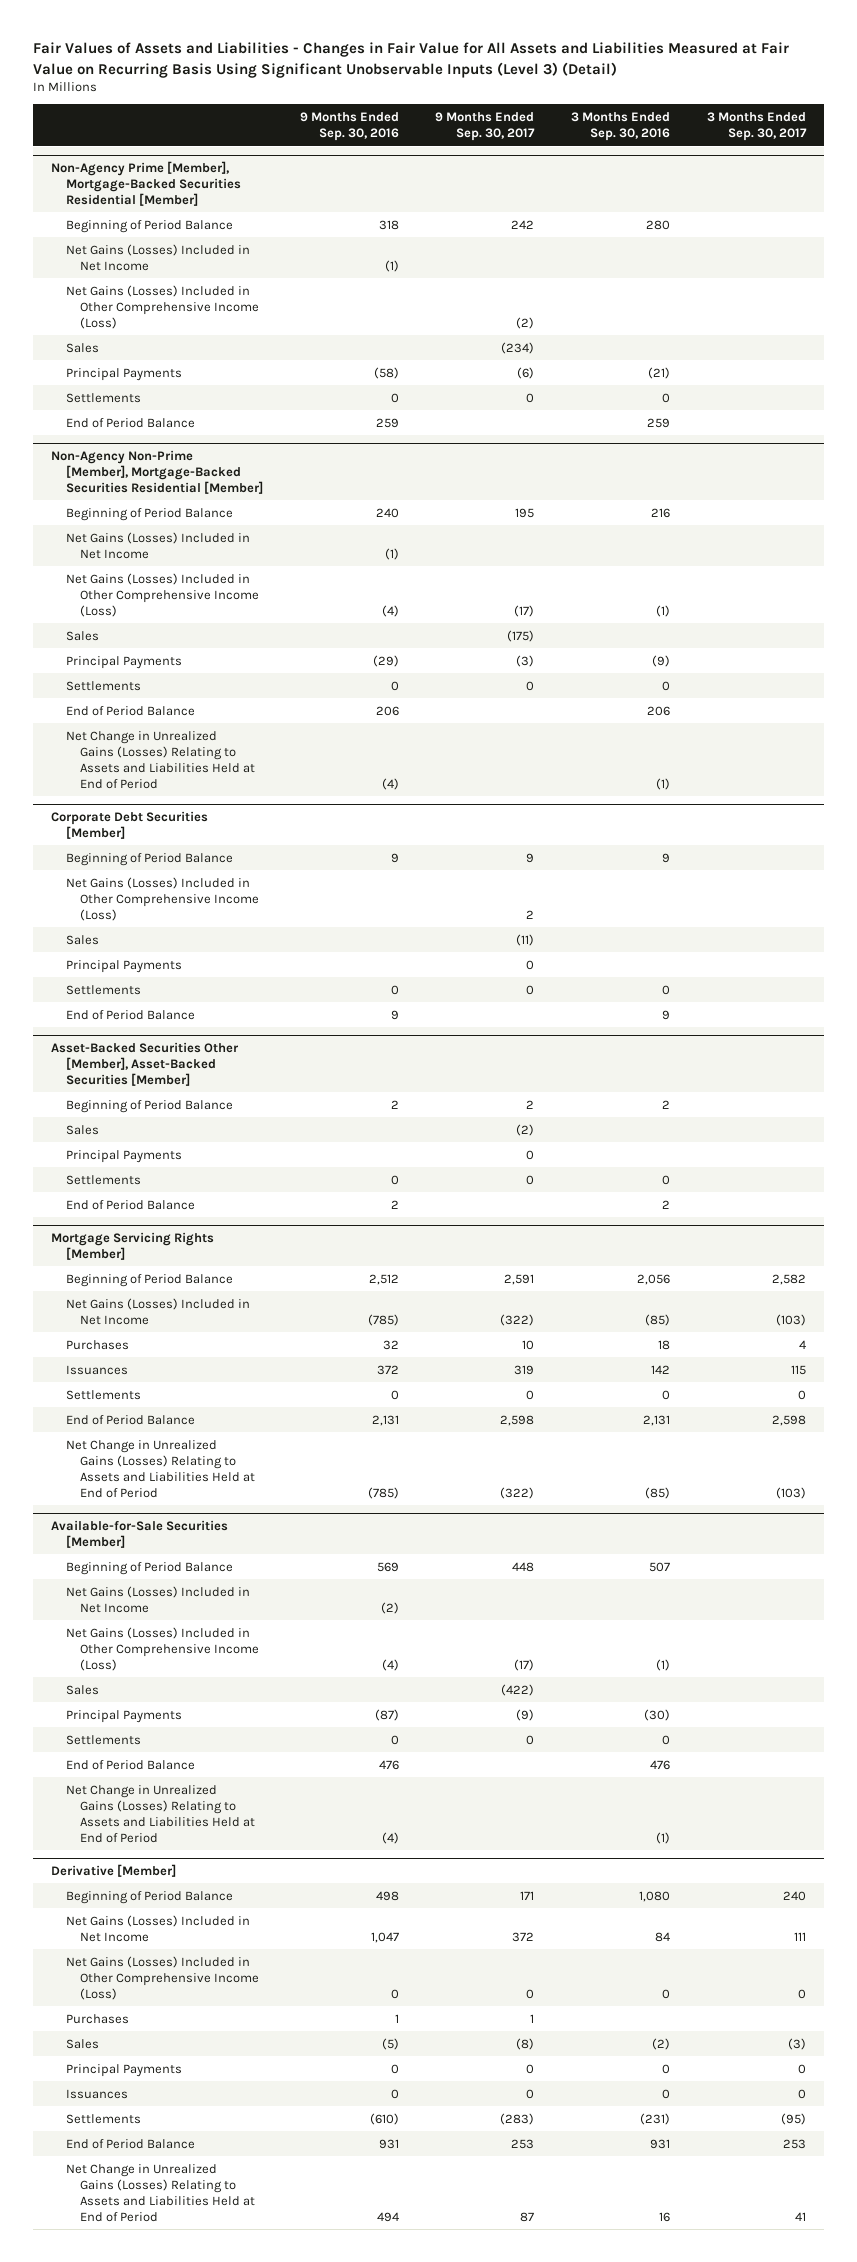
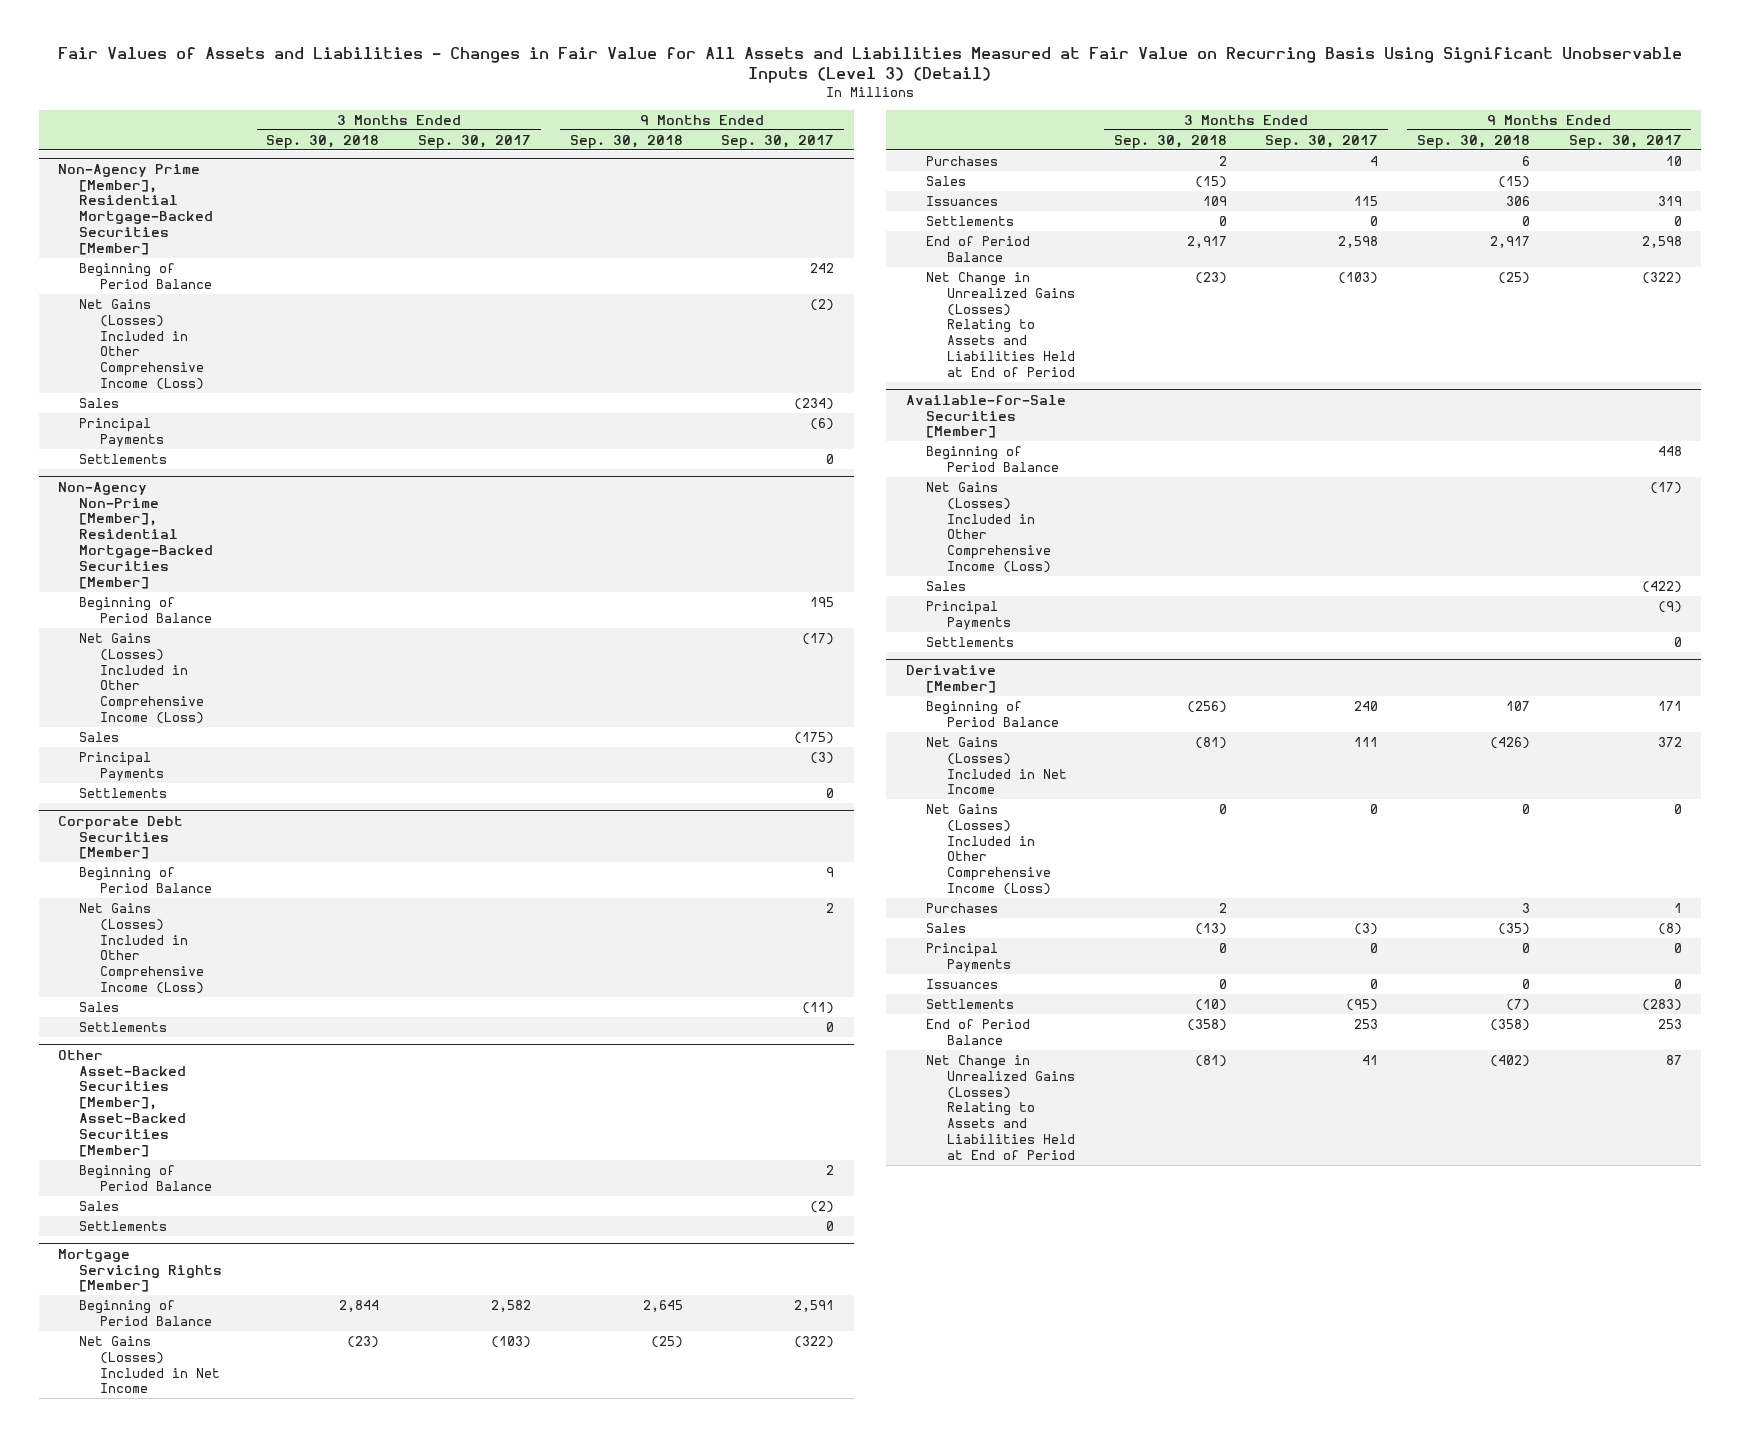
[299,112,399,142] 9 Months Ended Sep. 30, 2016 -> none
[571,112,671,142] 3 Months Ended Sep. 30, 2016 -> none
none -> [266,134,380,149] Sep. 30, 2018
none -> [569,134,683,149] Sep. 30, 2018
[51,160,241,206] Non-Agency Prime [Member], Mortgage-Backed Securities Residential [Member] -> [58,163,213,255] Non-Agency Prime [Member], Residential Mortgage-Backed Securities [Member]
[65,243,250,271] Net Gains (Losses) Included in Net Income -> none
[65,417,195,428] End of Period Balance -> none
[51,449,263,494] Non-Agency Non-Prime [Member], Mortgage-Backed Securities Residential [Member] -> [58,481,213,589] Non-Agency Non-Prime [Member], Residential Mortgage-Backed Securities [Member]
[65,531,250,559] Net Gains (Losses) Included in Net Income -> none
[65,705,195,716] End of Period Balance -> none
[65,730,256,789] Net Change in Unrealized Gains (Losses) Relating to Assets and Liabilities Held at End of Period -> none
[65,959,182,973] Principal Payments -> none
[65,1009,195,1020] End of Period Balance -> none
[51,1041,240,1086] Asset-Backed Securities Other [Member], Asset-Backed Securities [Member] -> [58,1049,186,1157] Other Asset-Backed Securities [Member], Asset-Backed Securities [Member]
[65,1149,182,1163] Principal Payments -> none
[65,1199,195,1210] End of Period Balance -> none
none -> [926,175,967,186] Sales
[65,1585,250,1613] Net Gains (Losses) Included in Net Income -> none
[65,1759,195,1770] End of Period Balance -> none
[65,1784,256,1843] Net Change in Unrealized Gains (Losses) Relating to Assets and Liabilities Held at End of Period -> none

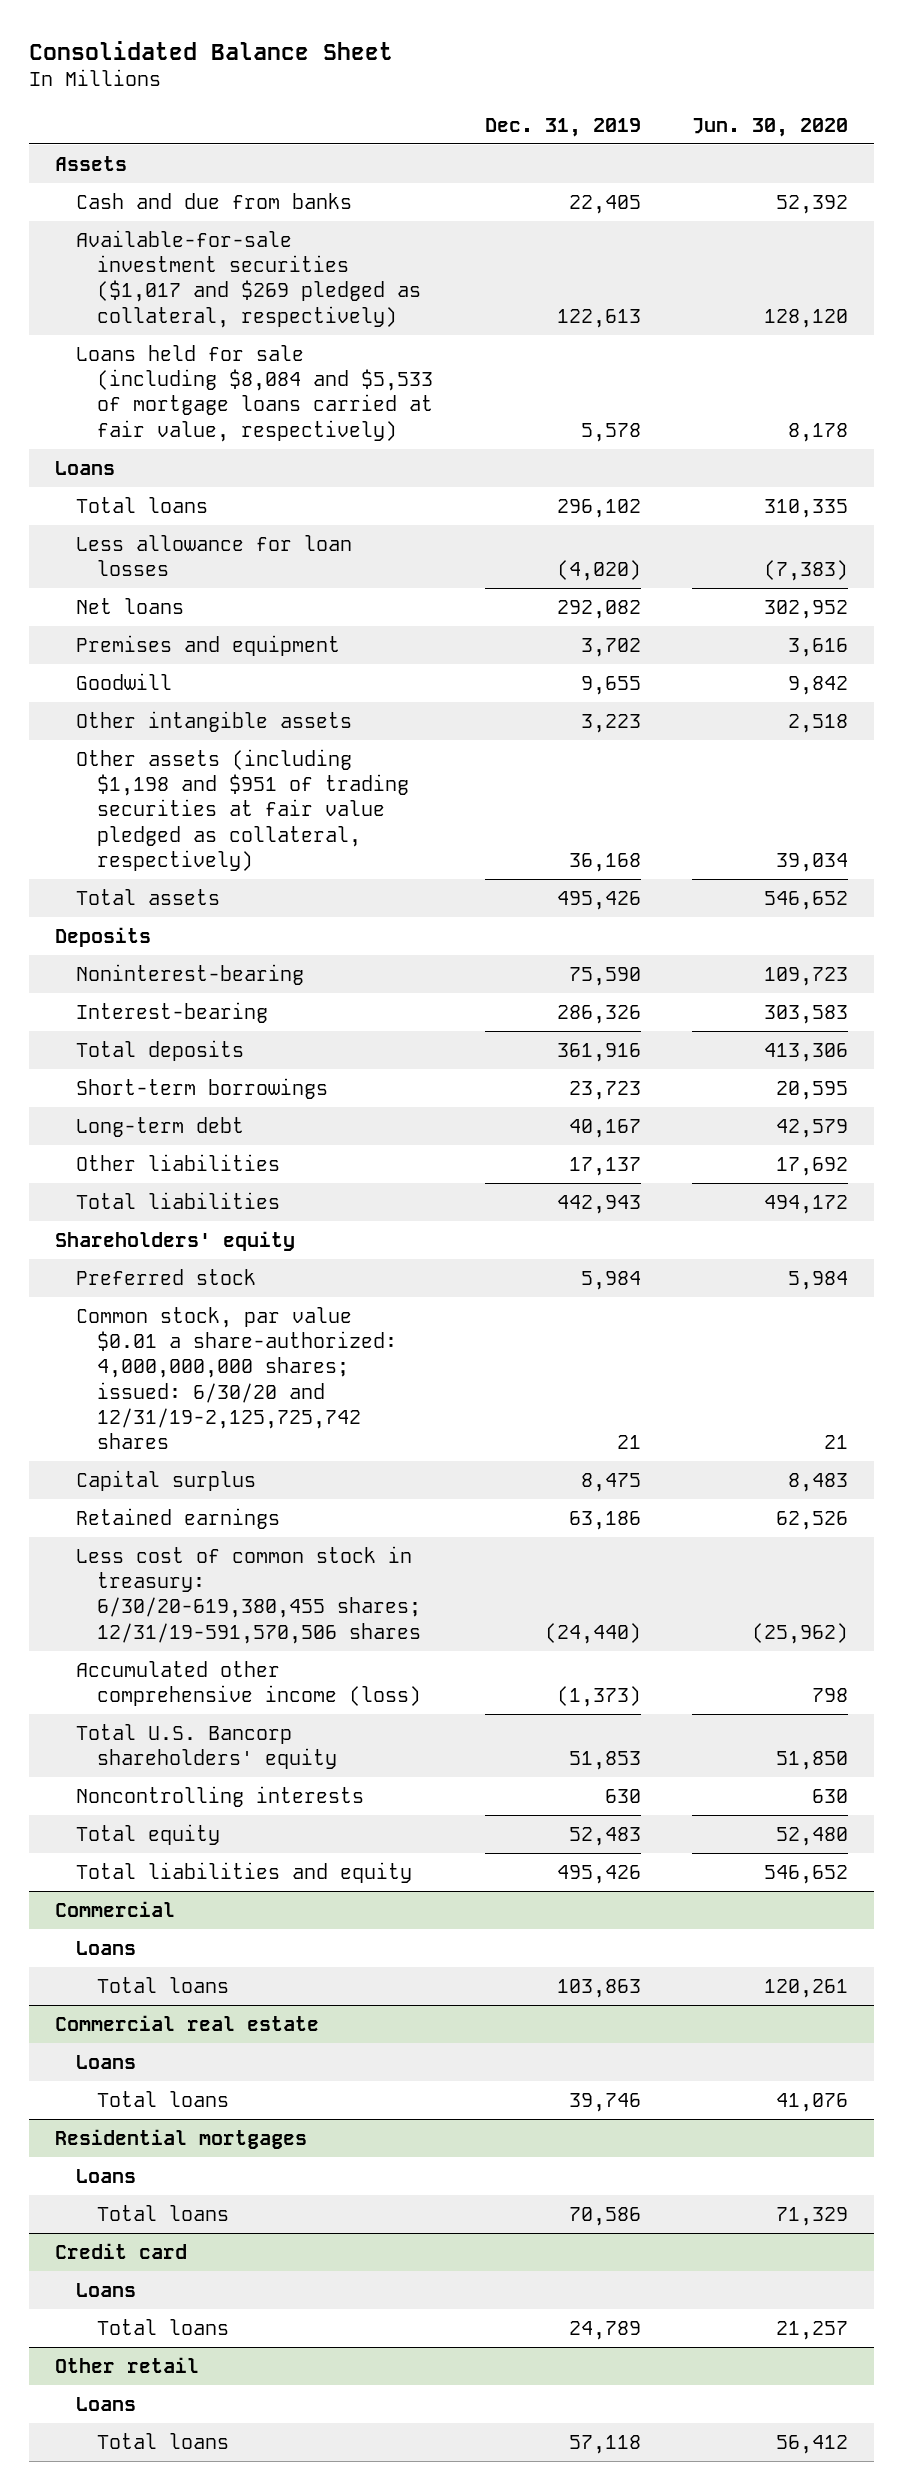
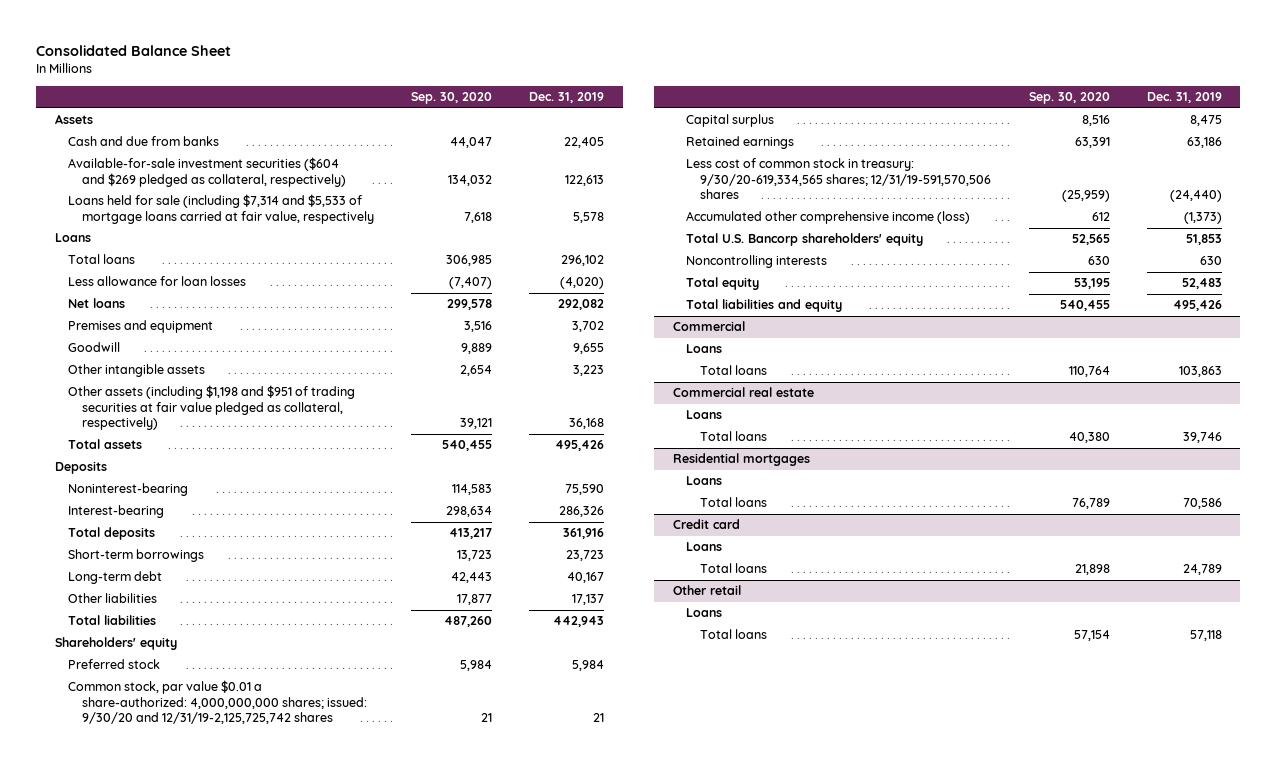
[692,117,849,137] Jun. 30, 2020 -> none
none -> [411,91,493,104] Sep. 30, 2020
[76,229,422,328] Available-for-sale investment securities ($1,017 and $269 pledged as collateral, respectively) -> [68,157,347,187] Available-for-sale investment securities ($604 and $269 pledged as collateral, respectively)
[76,344,434,442] Loans held for sale (including $8,084 and $5,533 of mortgage loans carried at fair value, respectively) -> [68,194,375,224] Loans held for sale (including $7,314 and $5,533 of mortgage loans carried at fair value, respectively
[76,1306,398,1450] Common stock, par value $0.01 a share-authorized: 4,000,000,000 shares; issued: 6/30/20 and 12/31/19-2,125,725,742 shares -> [68,680,368,725] Common stock, par value $0.01 a share-authorized: 4,000,000,000 shares; issued: 9/30/20 and 12/31/19-2,125,725,742 shares
[76,1545,422,1644] Less cost of common stock in treasury: 6/30/20-619,380,455 shares; 12/31/19-591,570,506 shares -> [686,158,991,200] Less cost of common stock in treasury: 9/30/20-619,334,565 shares; 12/31/19-591,570,506 shares

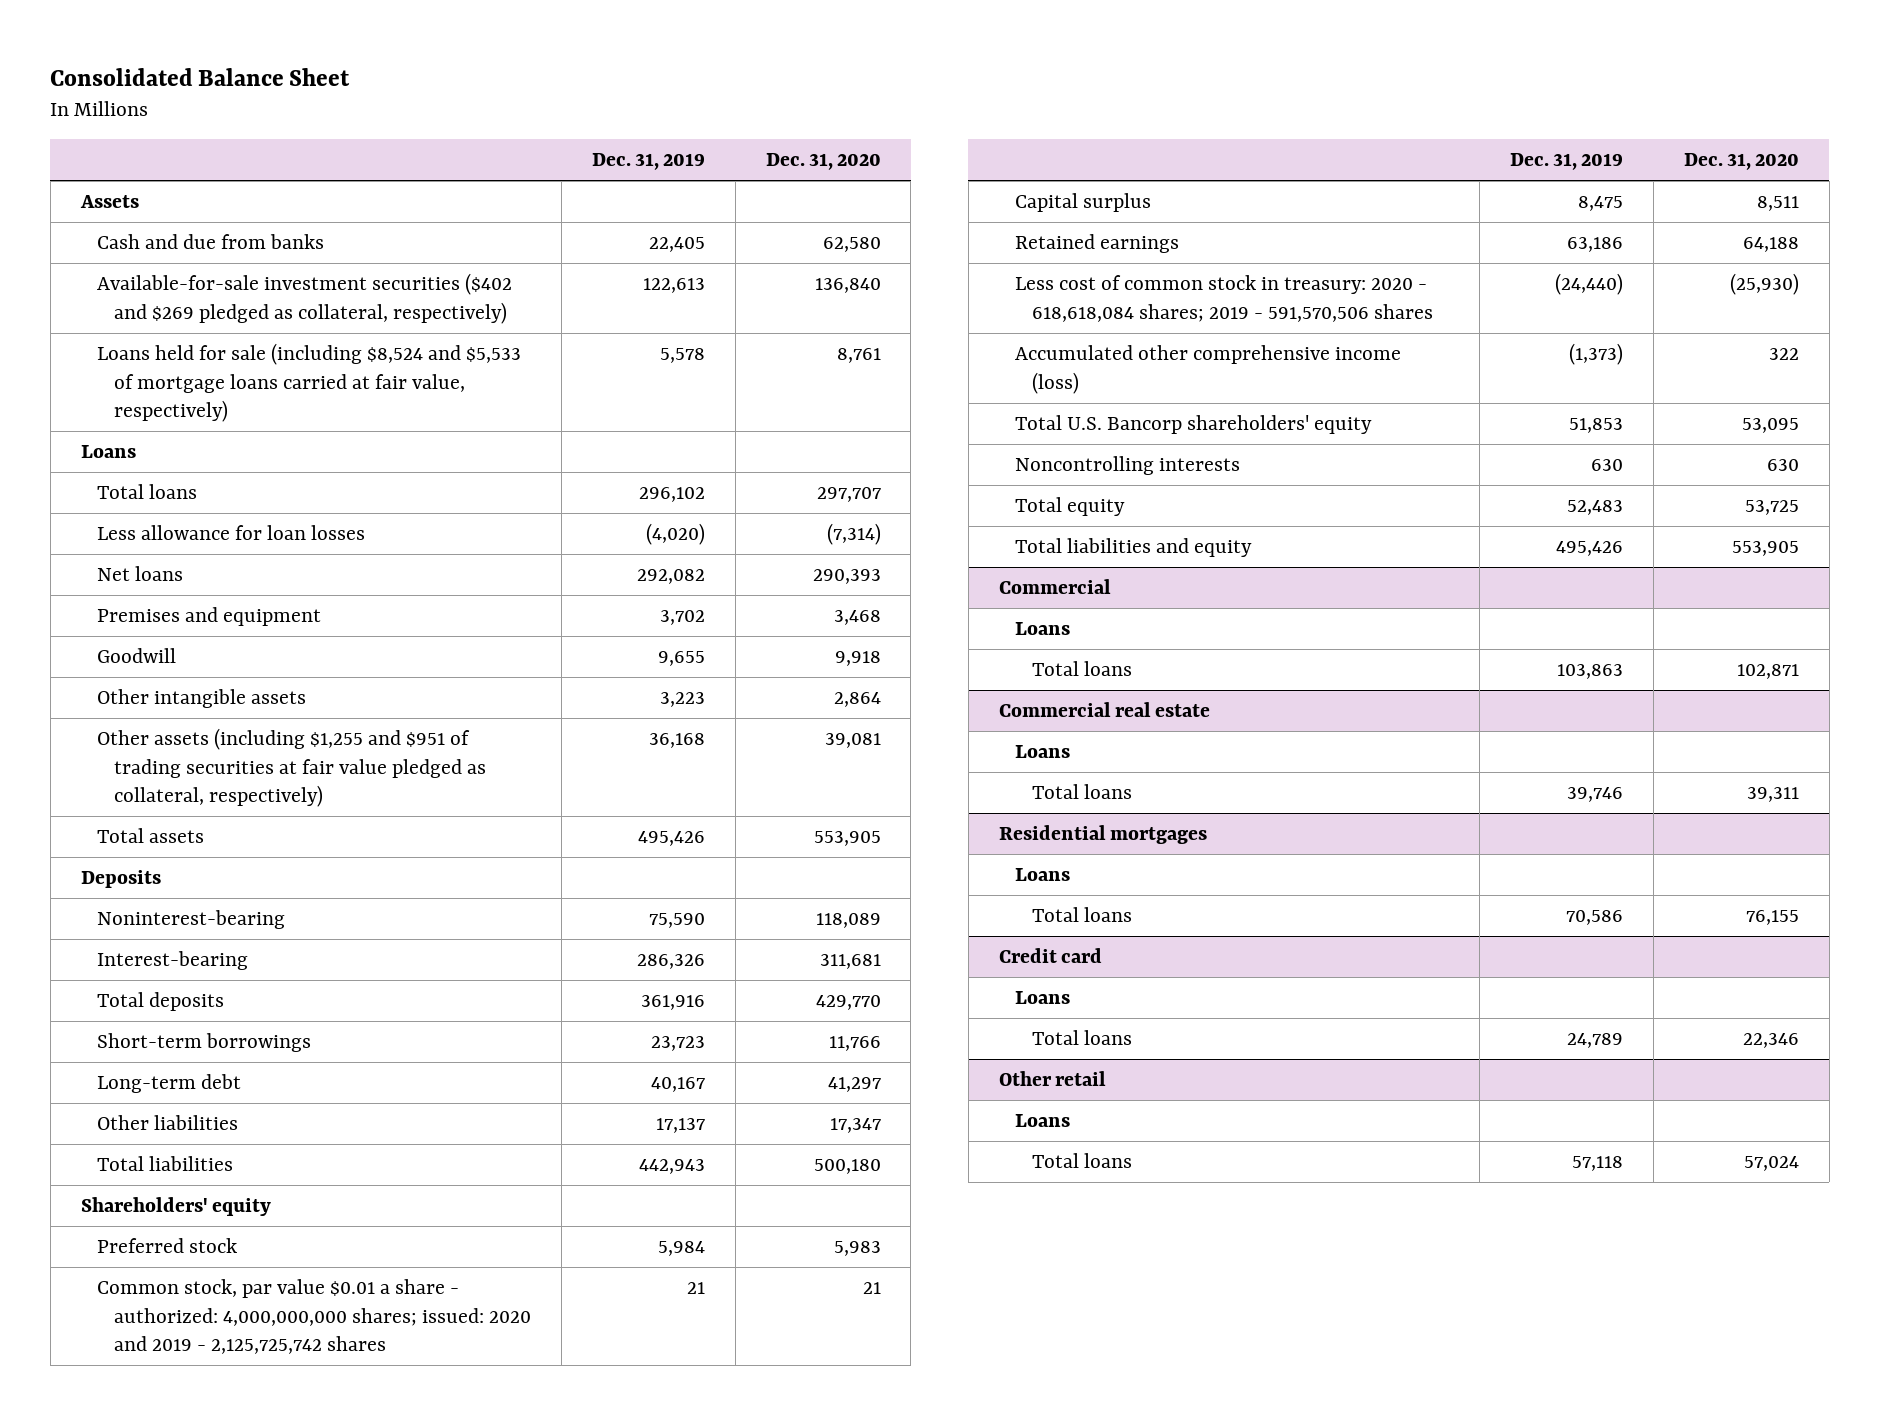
[411,91,493,104] Sep. 30, 2020 -> none
none -> [765,153,881,171] Dec. 31, 2020
[68,157,347,187] Available-for-sale investment securities ($604 and $269 pledged as collateral, respectively) -> [97,273,513,324] Available-for-sale investment securities ($402 and $269 pledged as collateral, respectively)
[68,194,375,224] Loans held for sale (including $7,314 and $5,533 of mortgage loans carried at fair value, respectively -> [97,343,522,423] Loans held for sale (including $8,524 and $5,533 of mortgage loans carried at fair value, respectively)
[68,385,356,431] Other assets (including $1,198 and $951 of trading securities at fair value pledged as collateral, respectively) -> [97,728,486,808] Other assets (including $1,255 and $951 of trading securities at fair value pledged as collateral, respectively)
[68,680,368,725] Common stock, par value $0.01 a share-authorized: 4,000,000,000 shares; issued: 9/30/20 and 12/31/19-2,125,725,742 shares -> [97,1279,531,1355] Common stock, par value $0.01 a share - authorized: 4,000,000,000 shares; issued: 2020 and 2019 - 2,125,725,742 shares
[686,158,991,200] Less cost of common stock in treasury: 9/30/20-619,334,565 shares; 12/31/19-591,570,506 shares -> [1015,275,1433,322] Less cost of common stock in treasury: 2020 - 618,618,084 shares; 2019 - 591,570,506 shares

